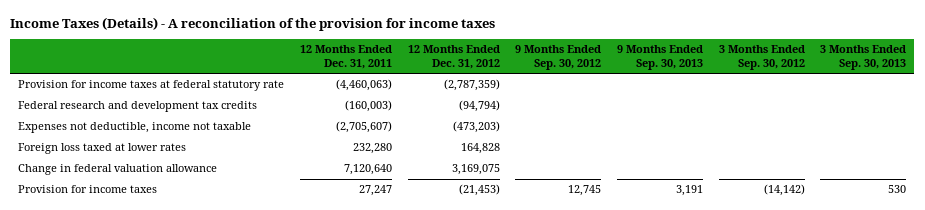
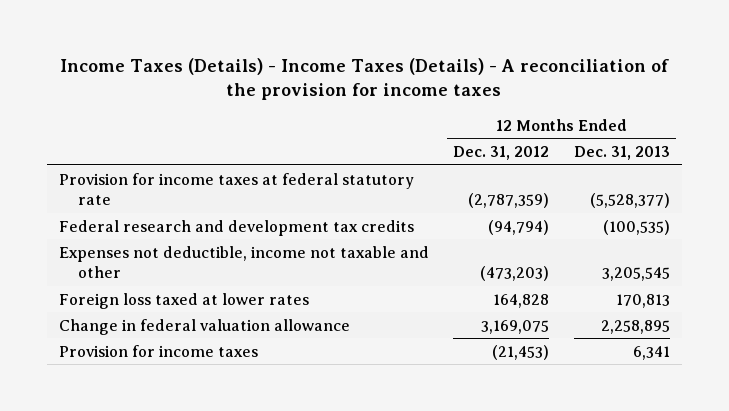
[10,16,496,31] Income Taxes (Details) - A reconciliation of the provision for income taxes -> [60,57,670,101] Income Taxes (Details) - Income Taxes (Details) - A reconciliation of the provision for income taxes
[300,45,393,69] 12 Months Ended Dec. 31, 2011 -> none
[515,45,602,70] 9 Months Ended Sep. 30, 2012 -> none
[617,45,704,70] 9 Months Ended Sep. 30, 2013 -> none
[718,45,805,70] 3 Months Ended Sep. 30, 2012 -> none
[820,45,907,70] 3 Months Ended Sep. 30, 2013 -> none
none -> [573,146,670,161] Dec. 31, 2013
[18,122,252,134] Expenses not deductible, income not taxable -> [59,245,430,279] Expenses not deductible, income not taxable and other

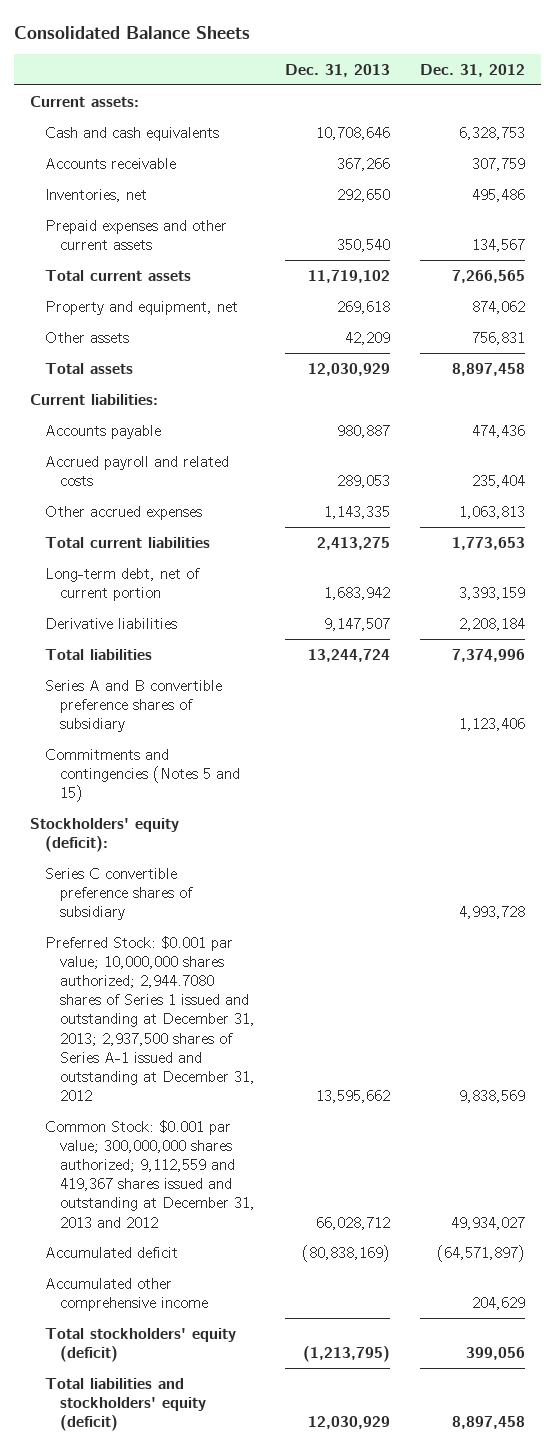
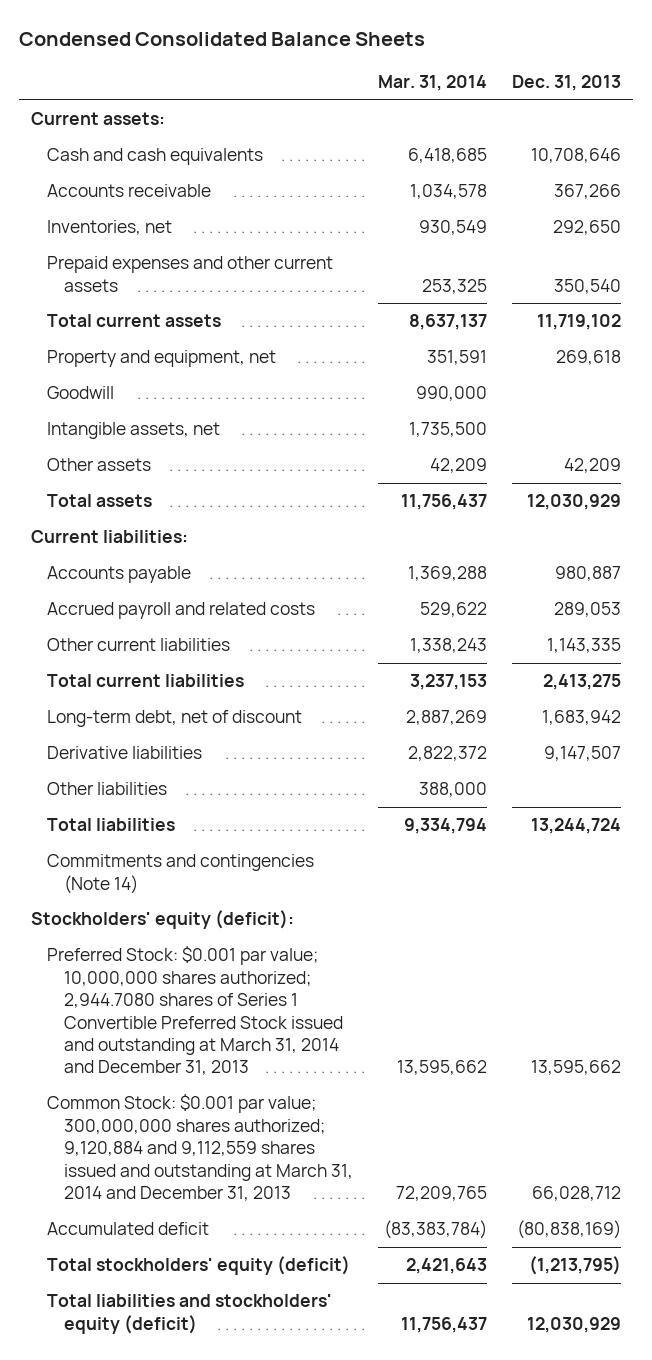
[14,25,251,39] Consolidated Balance Sheets -> [18,32,425,47] Condensed Consolidated Balance Sheets
[420,63,526,77] Dec. 31, 2012 -> none
none -> [377,75,487,92] Mar. 31, 2014
none -> [47,386,115,400] Goodwill
none -> [47,422,221,440] Intangible assets, net
[44,505,202,520] Other accrued expenses -> [47,638,231,652] Other current liabilities
[44,567,200,601] Long-term debt, net of current portion -> [47,710,303,728] Long-term debt, net of discount
none -> [47,782,168,796] Other liabilities
[44,679,222,732] Series A and B convertible preference shares of subsidiary -> none
[44,748,240,802] Commitments and contingencies (Notes 5 and 15) -> [47,854,315,894] Commitments and contingencies (Note 14)
[44,867,193,920] Series C convertible preference shares of subsidiary -> none
[44,935,255,1102] Preferred Stock: $0.001 par value; 10,000,000 shares authorized; 2,944.7080 shares of Series 1 issued and outstanding at December 31, 2013; 2,937,500 shares of Series A-1 issued and outstanding at December 31, 2012 -> [47,946,343,1076] Preferred Stock: $0.001 par value; 10,000,000 shares authorized; 2,944.7080 shares of Series 1 Convertible Preferred Stock issued and outstanding at March 31, 2014 and December 31, 2013
[44,1119,255,1228] Common Stock: $0.001 par value; 300,000,000 shares authorized; 9,112,559 and 419,367 shares issued and outstanding at December 31, 2013 and 2012 -> [47,1094,353,1201] Common Stock: $0.001 par value; 300,000,000 shares authorized; 9,120,884 and 9,112,559 shares issued and outstanding at March 31, 2014 and December 31, 2013
[44,1277,208,1311] Accumulated other comprehensive income -> none

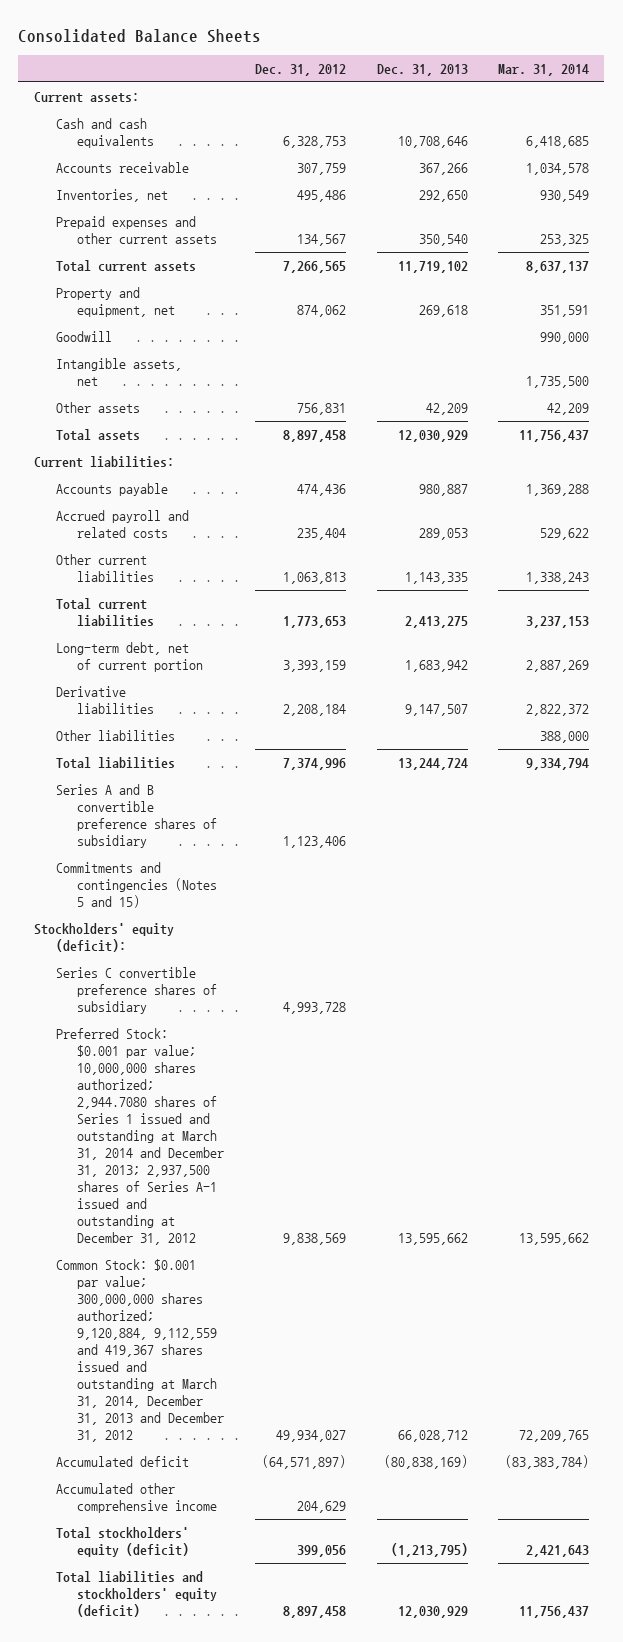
[18,32,425,47] Condensed Consolidated Balance Sheets -> [18,28,262,43] Consolidated Balance Sheets
none -> [255,63,347,76] Dec. 31, 2012
[47,710,303,728] Long-term debt, net of discount -> [55,641,204,673] Long-term debt, net of current portion
none -> [55,783,218,849] Series A and B convertible preference shares of subsidiary
[47,854,315,894] Commitments and contingencies (Note 14) -> [55,861,218,909] Commitments and contingencies (Notes 5 and 15)
none -> [55,966,218,1015] Series C convertible preference shares of subsidiary
[47,946,343,1076] Preferred Stock: $0.001 par value; 10,000,000 shares authorized; 2,944.7080 shares of Series 1 Convertible Preferred Stock issued and outstanding at March 31, 2014 and December 31, 2013 -> [55,1027,225,1246] Preferred Stock: $0.001 par value; 10,000,000 shares authorized; 2,944.7080 shares of Series 1 issued and outstanding at March 31, 2014 and December 31, 2013; 2,937,500 shares of Series A-1 issued and outstanding at December 31, 2012
[47,1094,353,1201] Common Stock: $0.001 par value; 300,000,000 shares authorized; 9,120,884 and 9,112,559 shares issued and outstanding at March 31, 2014 and December 31, 2013 -> [55,1258,225,1443] Common Stock: $0.001 par value; 300,000,000 shares authorized; 9,120,884, 9,112,559 and 419,367 shares issued and outstanding at March 31, 2014, December 31, 2013 and December 31, 2012
none -> [55,1482,218,1514] Accumulated other comprehensive income

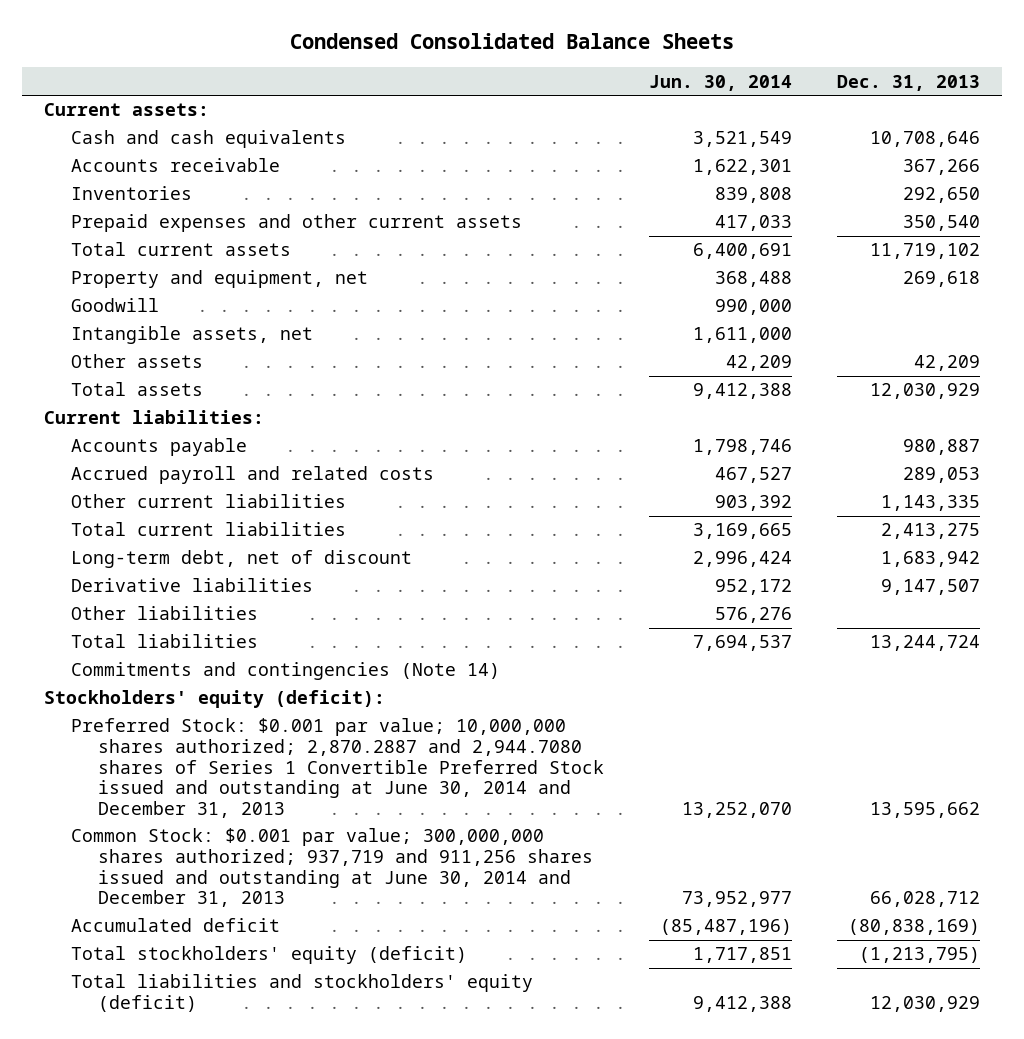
[18,28,262,43] Consolidated Balance Sheets -> [290,33,735,50] Condensed Consolidated Balance Sheets
[255,63,347,76] Dec. 31, 2012 -> none
[498,63,590,76] Mar. 31, 2014 -> none
none -> [648,74,792,91] Jun. 30, 2014
[55,188,168,202] Inventories, net -> [70,186,192,201] Inventories
[55,641,204,673] Long-term debt, net of current portion -> [70,550,412,569] Long-term debt, net of discount
[55,783,218,849] Series A and B convertible preference shares of subsidiary -> none
[55,861,218,909] Commitments and contingencies (Notes 5 and 15) -> [70,662,500,681] Commitments and contingencies (Note 14)
[55,966,218,1015] Series C convertible preference shares of subsidiary -> none
[55,1027,225,1246] Preferred Stock: $0.001 par value; 10,000,000 shares authorized; 2,944.7080 shares of Series 1 issued and outstanding at March 31, 2014 and December 31, 2013; 2,937,500 shares of Series A-1 issued and outstanding at December 31, 2012 -> [70,718,604,818] Preferred Stock: $0.001 par value; 10,000,000 shares authorized; 2,870.2887 and 2,944.7080 shares of Series 1 Convertible Preferred Stock issued and outstanding at June 30, 2014 and December 31, 2013
[55,1258,225,1443] Common Stock: $0.001 par value; 300,000,000 shares authorized; 9,120,884, 9,112,559 and 419,367 shares issued and outstanding at March 31, 2014, December 31, 2013 and December 31, 2012 -> [70,828,593,908] Common Stock: $0.001 par value; 300,000,000 shares authorized; 937,719 and 911,256 shares issued and outstanding at June 30, 2014 and December 31, 2013
[55,1482,218,1514] Accumulated other comprehensive income -> none

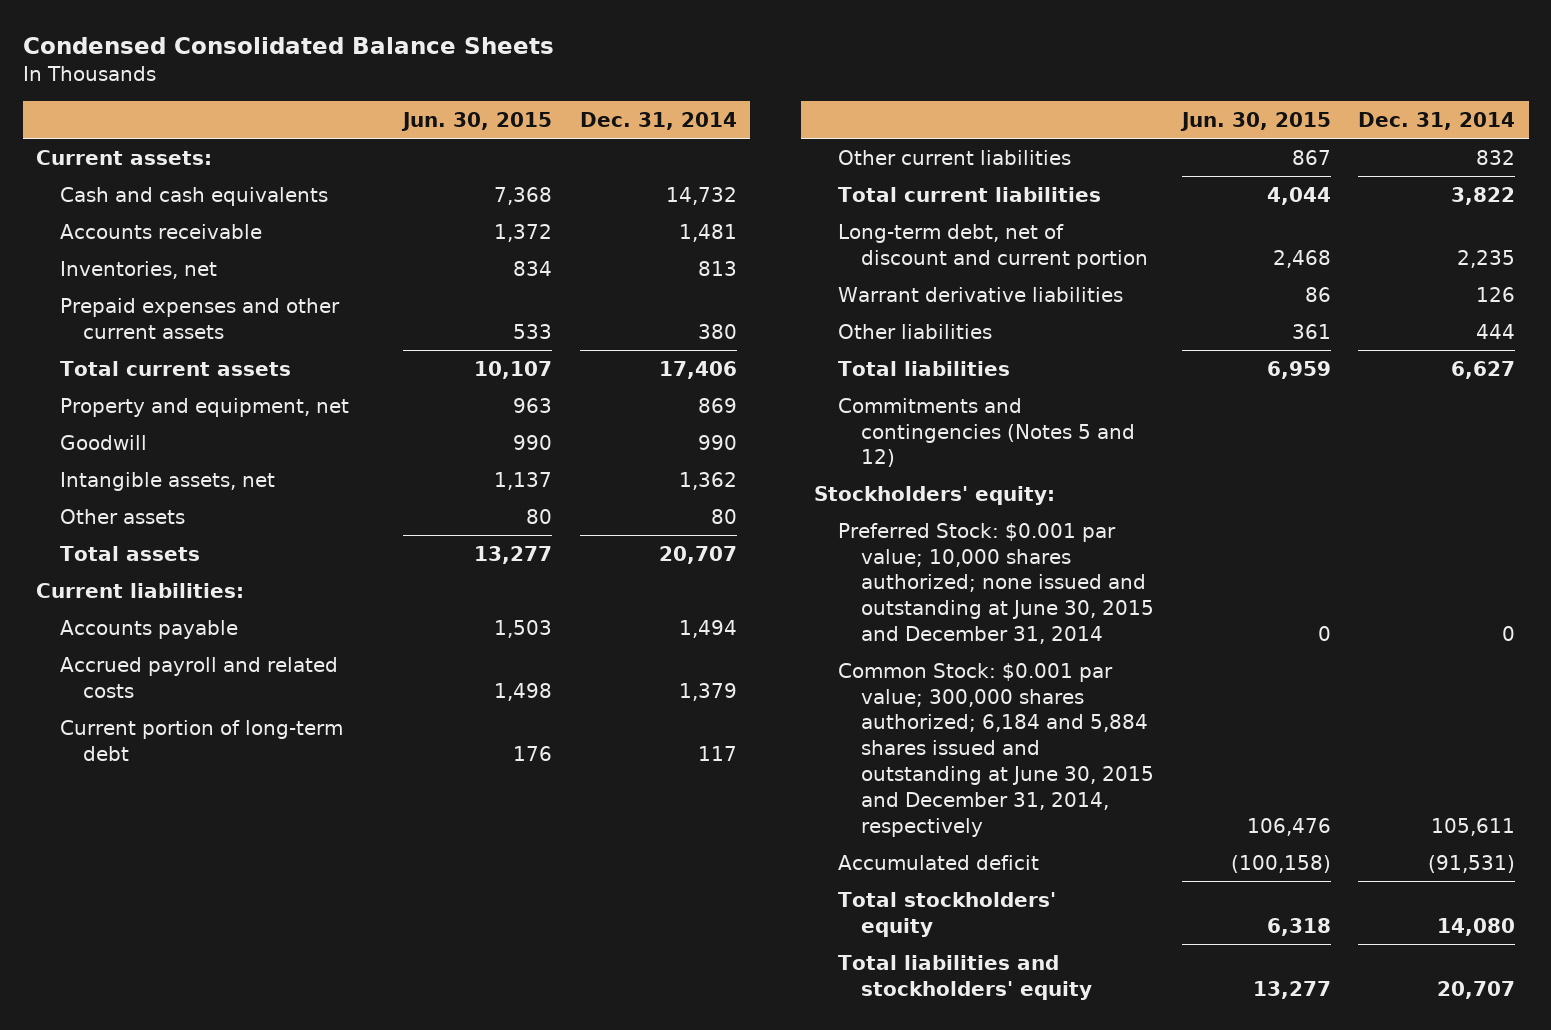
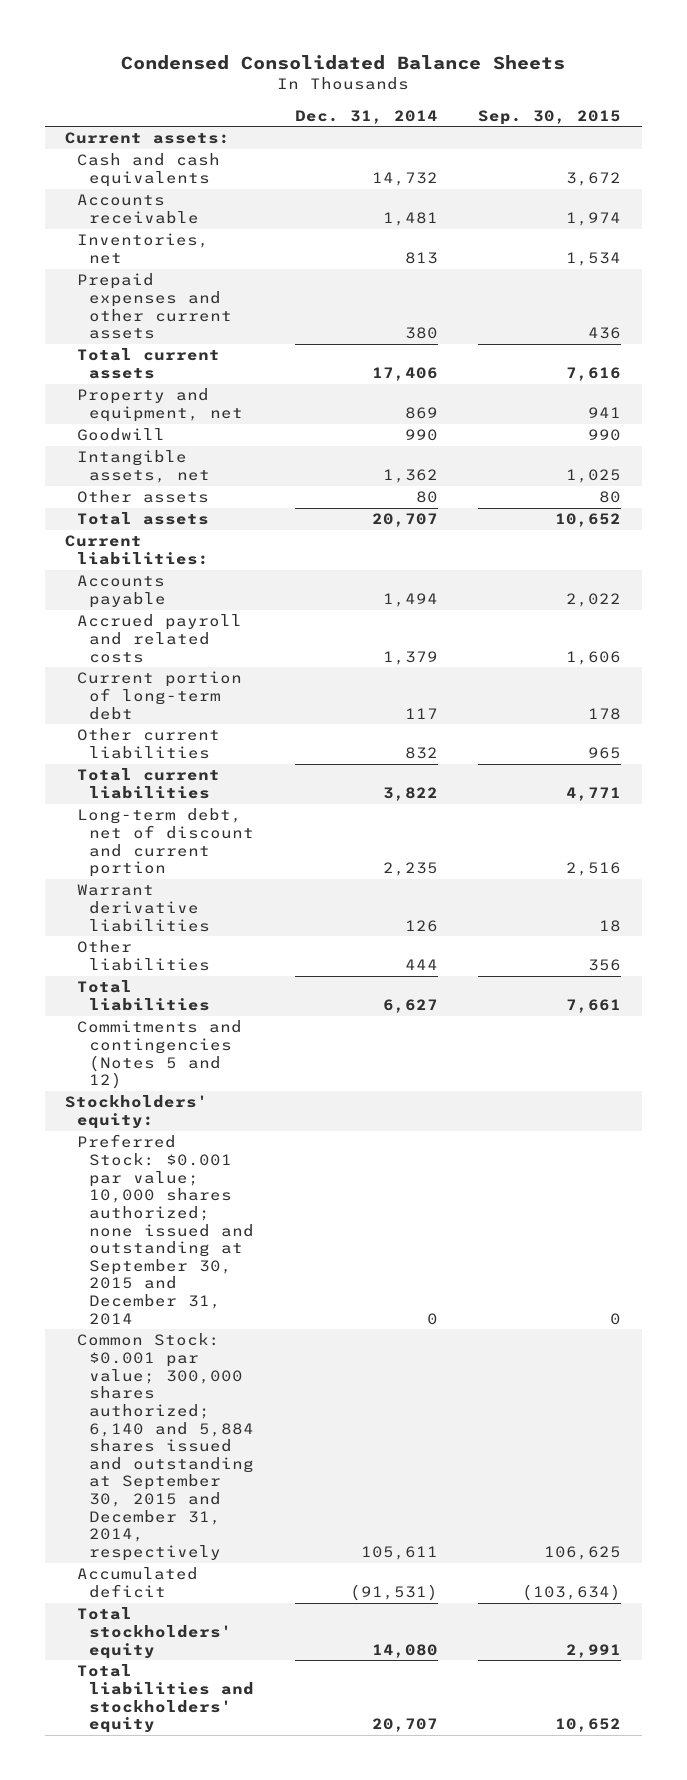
[401,112,553,132] Jun. 30, 2015 -> none
none -> [478,109,622,125] Sep. 30, 2015
[837,522,1155,645] Preferred Stock: $0.001 par value; 10,000 shares authorized; none issued and outstanding at June 30, 2015 and December 31, 2014 -> [77,1134,255,1325] Preferred Stock: $0.001 par value; 10,000 shares authorized; none issued and outstanding at September 30, 2015 and December 31, 2014
[837,662,1155,837] Common Stock: $0.001 par value; 300,000 shares authorized; 6,184 and 5,884 shares issued and outstanding at June 30, 2015 and December 31, 2014, respectively -> [77,1333,255,1562] Common Stock: $0.001 par value; 300,000 shares authorized; 6,140 and 5,884 shares issued and outstanding at September 30, 2015 and December 31, 2014, respectively

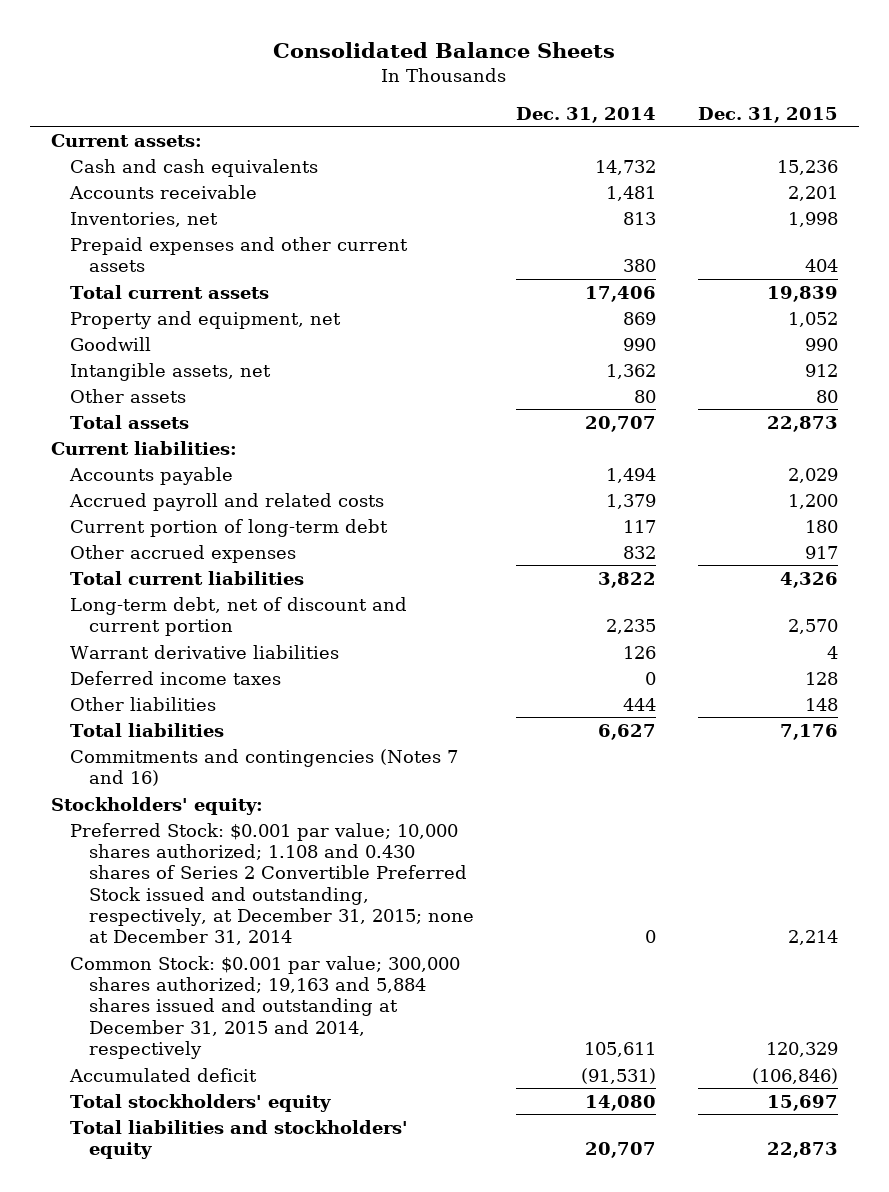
[121,54,566,70] Condensed Consolidated Balance Sheets -> [273,41,616,58] Consolidated Balance Sheets
[478,109,622,125] Sep. 30, 2015 -> none
none -> [698,106,839,123] Dec. 31, 2015
[77,728,221,759] Other current liabilities -> [70,544,297,563] Other accrued expenses
none -> [70,670,282,685] Deferred income taxes
[77,1020,243,1090] Commitments and contingencies (Notes 5 and 12) -> [70,748,459,787] Commitments and contingencies (Notes 7 and 16)
[77,1134,255,1325] Preferred Stock: $0.001 par value; 10,000 shares authorized; none issued and outstanding at September 30, 2015 and December 31, 2014 -> [70,822,475,946] Preferred Stock: $0.001 par value; 10,000 shares authorized; 1.108 and 0.430 shares of Series 2 Convertible Preferred Stock issued and outstanding, respectively, at December 31, 2015; none at December 31, 2014
[77,1333,255,1562] Common Stock: $0.001 par value; 300,000 shares authorized; 6,140 and 5,884 shares issued and outstanding at September 30, 2015 and December 31, 2014, respectively -> [70,955,461,1059] Common Stock: $0.001 par value; 300,000 shares authorized; 19,163 and 5,884 shares issued and outstanding at December 31, 2015 and 2014, respectively

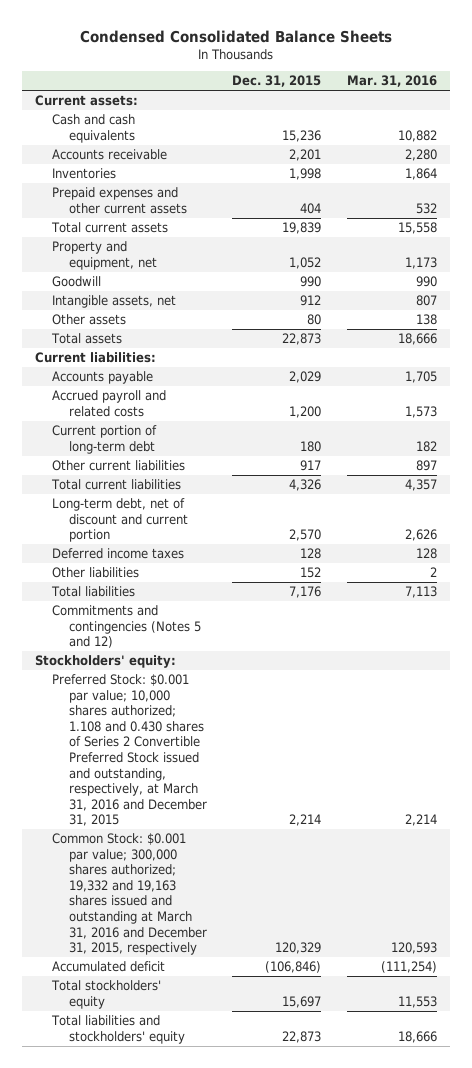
[273,41,616,58] Consolidated Balance Sheets -> [79,29,392,43] Condensed Consolidated Balance Sheets
[516,106,657,123] Dec. 31, 2014 -> none
none -> [346,75,437,88] Mar. 31, 2016
[70,211,219,227] Inventories, net -> [51,168,116,180] Inventories
[70,544,297,563] Other accrued expenses -> [51,460,185,472] Other current liabilities
[70,644,340,659] Warrant derivative liabilities -> none
[805,697,839,711] 148 -> [300,567,322,579] 152
[70,748,459,787] Commitments and contingencies (Notes 7 and 16) -> [51,605,201,649] Commitments and contingencies (Notes 5 and 12)
[70,822,475,946] Preferred Stock: $0.001 par value; 10,000 shares authorized; 1.108 and 0.430 shares of Series 2 Convertible Preferred Stock issued and outstanding, respectively, at December 31, 2015; none at December 31, 2014 -> [51,674,207,827] Preferred Stock: $0.001 par value; 10,000 shares authorized; 1.108 and 0.430 shares of Series 2 Convertible Preferred Stock issued and outstanding, respectively, at March 31, 2016 and December 31, 2015
[70,955,461,1059] Common Stock: $0.001 par value; 300,000 shares authorized; 19,163 and 5,884 shares issued and outstanding at December 31, 2015 and 2014, respectively -> [51,833,207,956] Common Stock: $0.001 par value; 300,000 shares authorized; 19,332 and 19,163 shares issued and outstanding at March 31, 2016 and December 31, 2015, respectively

